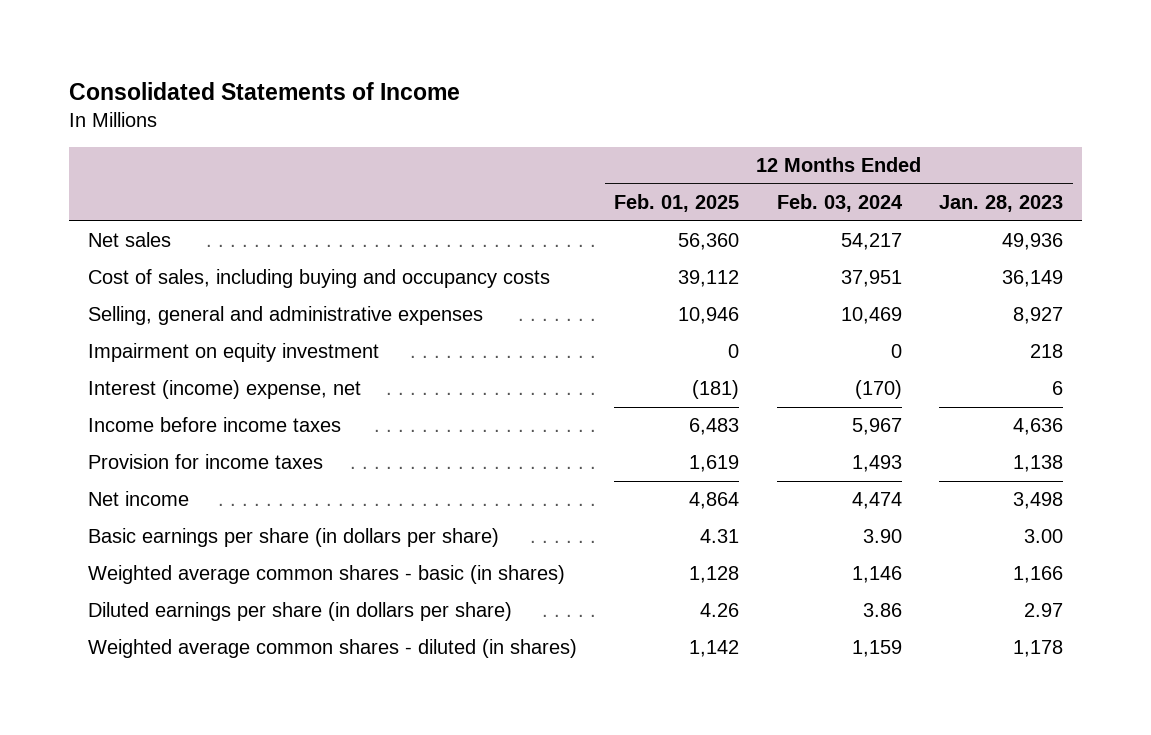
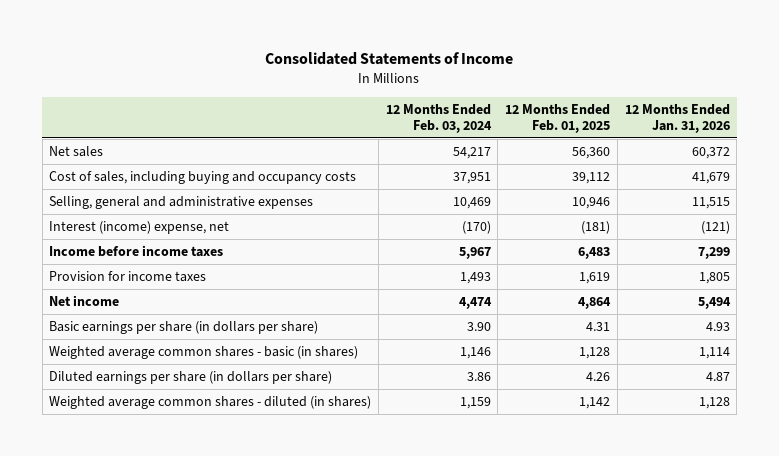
[939,195,1064,213] Jan. 28, 2023 -> none
none -> [624,103,730,133] 12 Months Ended Jan. 31, 2026
[87,343,379,363] Impairment on equity investment -> none

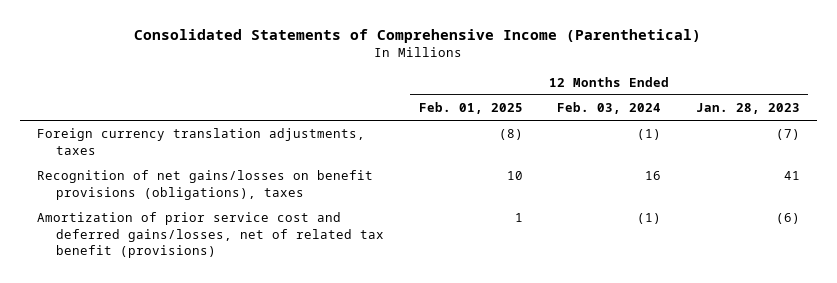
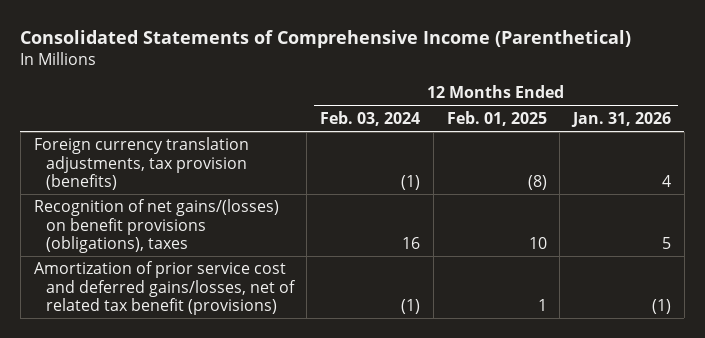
[695,103,800,115] Jan. 28, 2023 -> none
none -> [571,112,672,128] Jan. 31, 2026
[37,128,366,155] Foreign currency translation adjustments, taxes -> [33,137,249,190] Foreign currency translation adjustments, tax provision (benefits)
[37,170,374,200] Recognition of net gains/losses on benefit provisions (obligations), taxes -> [33,199,279,253] Recognition of net gains/(losses) on benefit provisions (obligations), taxes

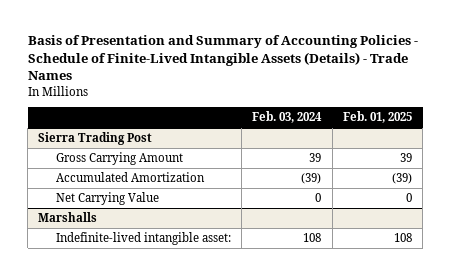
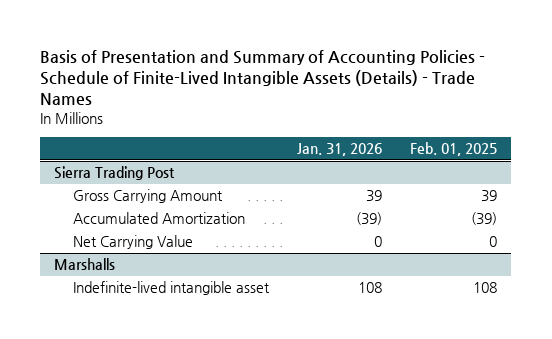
[252,111,323,124] Feb. 03, 2024 -> none
none -> [297,142,383,156] Jan. 31, 2026
[55,232,231,246] Indefinite-lived intangible asset: -> [73,281,271,296] Indefinite-lived intangible asset

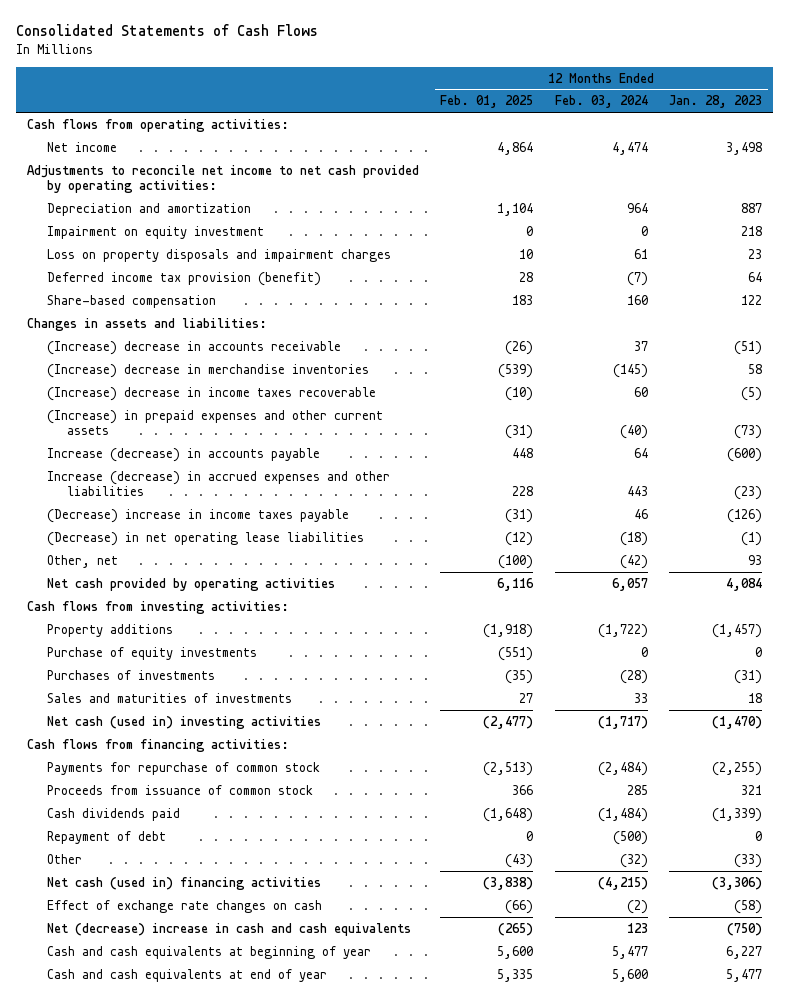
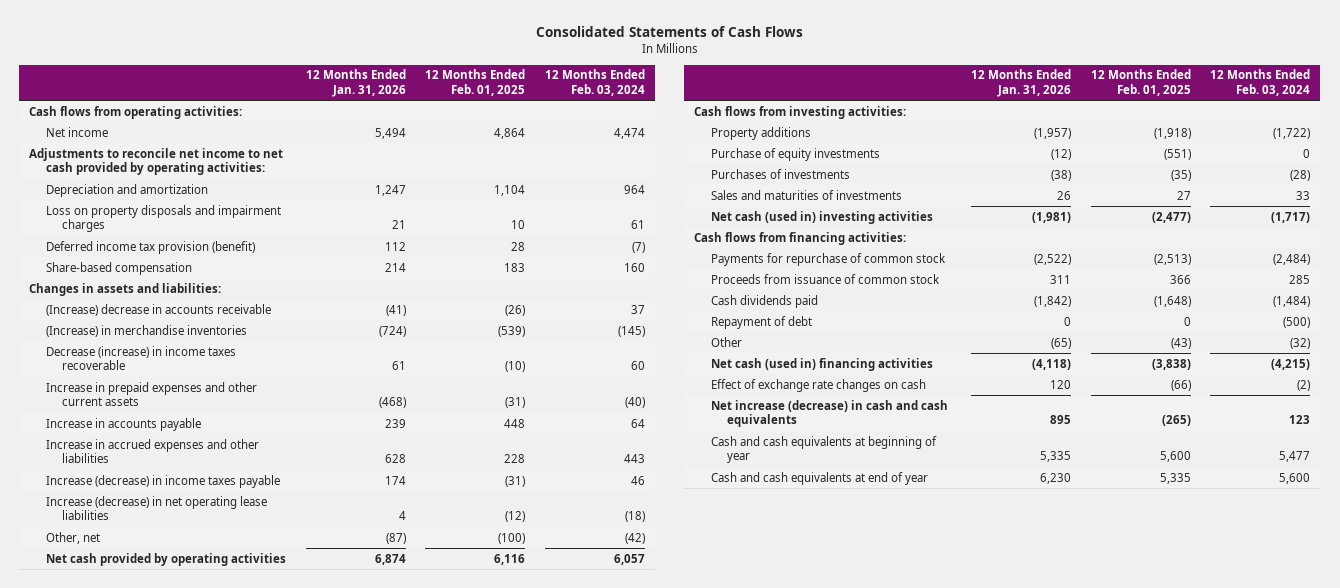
[669,95,763,109] Jan. 28, 2023 -> none
none -> [305,69,406,97] 12 Months Ended Jan. 31, 2026
[47,225,265,239] Impairment on equity investment -> none
[47,363,370,378] (Increase) decrease in merchandise inventories -> [45,324,247,337] (Increase) in merchandise inventories
[47,386,377,401] (Increase) decrease in income taxes recoverable -> [45,345,236,371] Decrease (increase) in income taxes recoverable
[47,409,384,435] (Increase) in prepaid expenses and other current assets -> [45,381,257,407] Increase in prepaid expenses and other current assets
[47,447,321,462] Increase (decrease) in accounts payable -> [45,417,201,431] Increase in accounts payable
[47,470,391,496] Increase (decrease) in accrued expenses and other liabilities -> [45,438,259,464] Increase in accrued expenses and other liabilities
[47,508,350,523] (Decrease) increase in income taxes payable -> [45,474,280,488] Increase (decrease) in income taxes payable
[47,531,365,546] (Decrease) in net operating lease liabilities -> [45,495,267,521] Increase (decrease) in net operating lease liabilities
[47,922,412,936] Net (decrease) increase in cash and cash equivalents -> [710,399,948,428] Net increase (decrease) in cash and cash equivalents

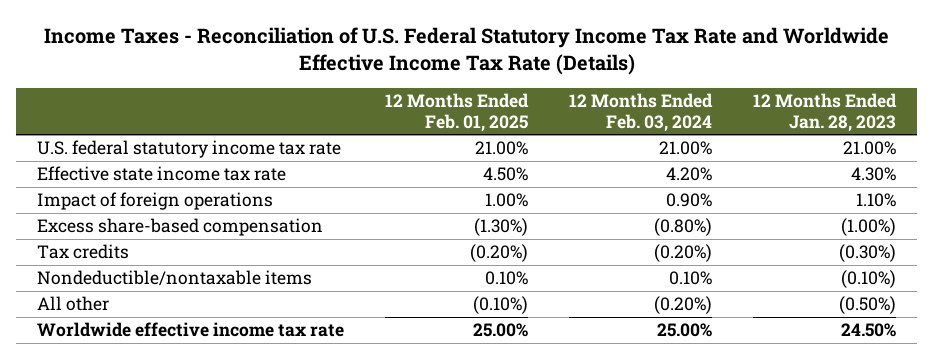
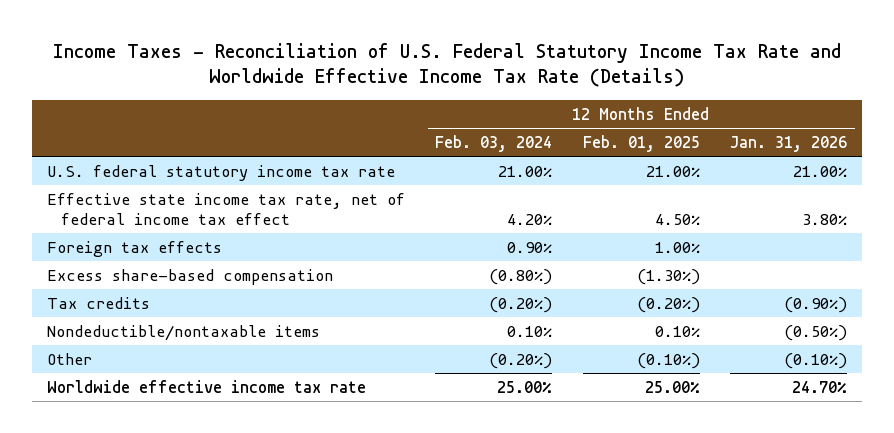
[753,93,898,132] 12 Months Ended Jan. 28, 2023 -> none
none -> [730,136,848,153] Jan. 31, 2026
[36,166,286,182] Effective state income tax rate -> [46,192,405,225] Effective state income tax rate, net of federal income tax effect
[36,192,273,211] Impact of foreign operations -> [46,240,222,257] Foreign tax effects
[36,296,109,312] All other -> [46,352,92,365] Other

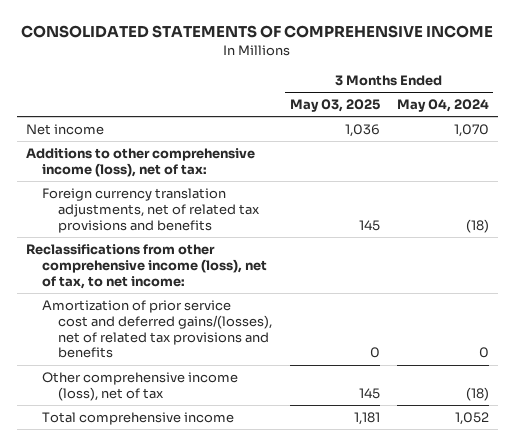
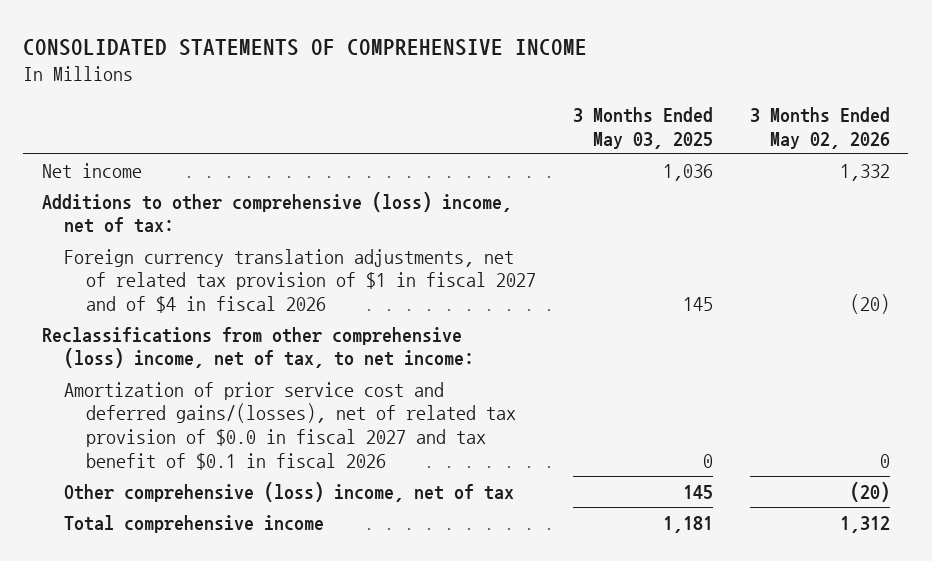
[396,98,489,112] May 04, 2024 -> none
none -> [749,106,890,149] 3 Months Ended May 02, 2026
[25,147,255,177] Additions to other comprehensive income (loss), net of tax: -> [41,191,512,234] Additions to other comprehensive (loss) income, net of tax:
[42,187,261,233] Foreign currency translation adjustments, net of related tax provisions and benefits -> [63,248,536,313] Foreign currency translation adjustments, net of related tax provision of $1 in fiscal 2027 and of $4 in fiscal 2026
[25,243,268,289] Reclassifications from other comprehensive income (loss), net of tax, to net income: -> [41,326,474,369] Reclassifications from other comprehensive (loss) income, net of tax, to net income:
[42,299,273,359] Amortization of prior service cost and deferred gains/(losses), net of related tax provisions and benefits -> [63,381,516,470] Amortization of prior service cost and deferred gains/(losses), net of related tax provision of $0.0 in fiscal 2027 and tax benefit of $0.1 in fiscal 2026
[42,371,239,401] Other comprehensive income (loss), net of tax -> [63,481,514,502] Other comprehensive (loss) income, net of tax

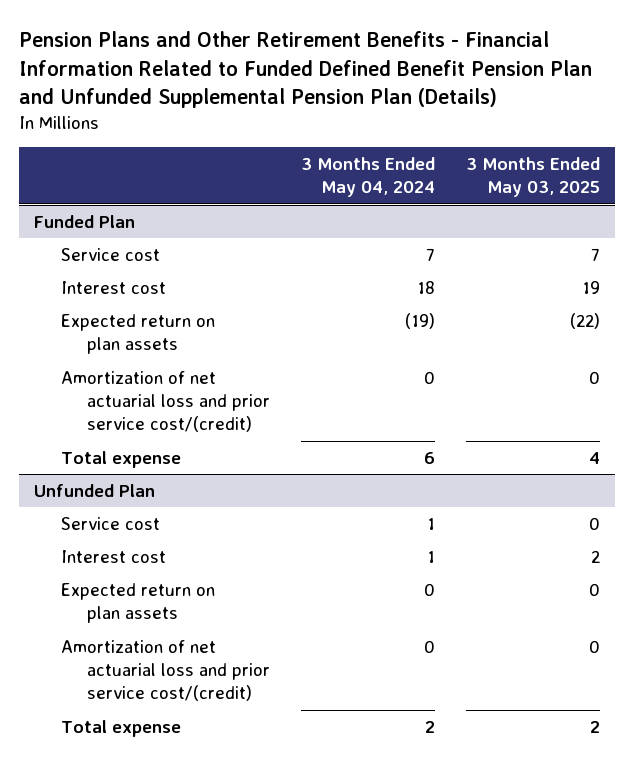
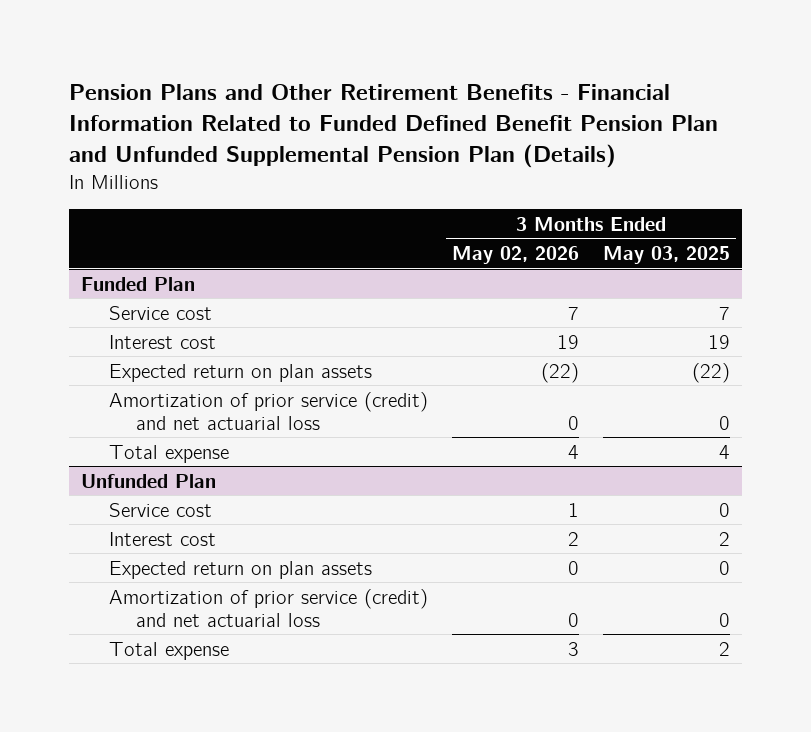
[301,157,436,198] 3 Months Ended May 04, 2024 -> none
none -> [451,246,579,265] May 02, 2026
[60,370,271,433] Amortization of net actuarial loss and prior service cost/(credit) -> [108,391,428,430] Amortization of prior service (credit) and net actuarial loss
[60,639,271,702] Amortization of net actuarial loss and prior service cost/(credit) -> [108,588,428,627] Amortization of prior service (credit) and net actuarial loss

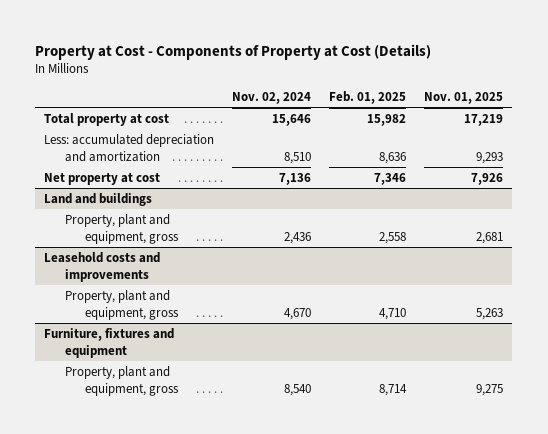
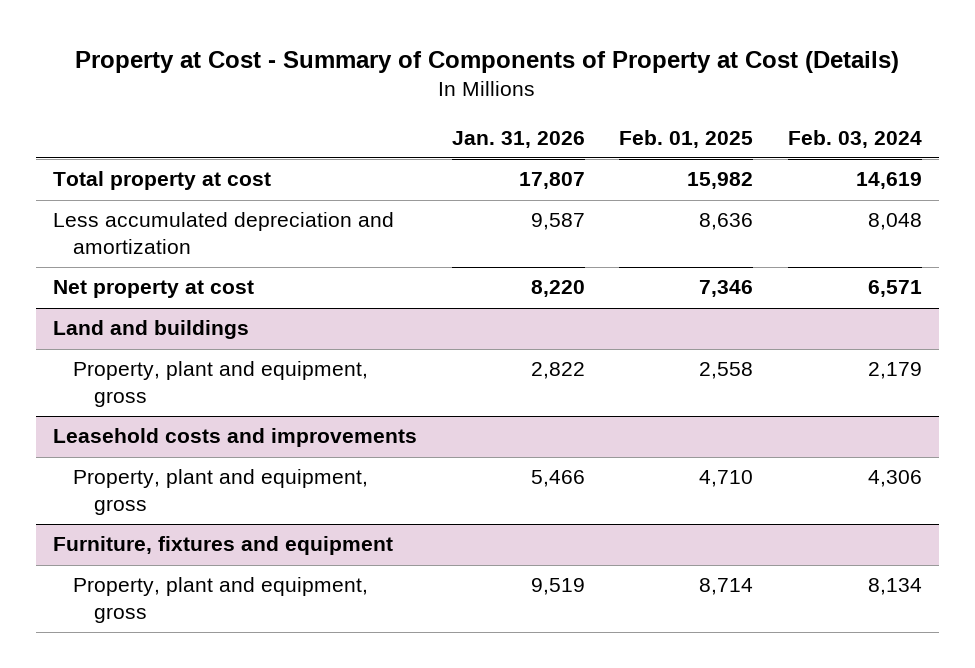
[35,43,432,60] Property at Cost - Components of Property at Cost (Details) -> [75,51,900,74] Property at Cost - Summary of Components of Property at Cost (Details)
[232,92,312,105] Nov. 02, 2024 -> none
[424,92,504,105] Nov. 01, 2025 -> none
none -> [451,130,585,148] Jan. 31, 2026
none -> [787,129,922,148] Feb. 03, 2024
[44,133,215,162] Less: accumulated depreciation and amortization -> [53,212,395,255] Less accumulated depreciation and amortization

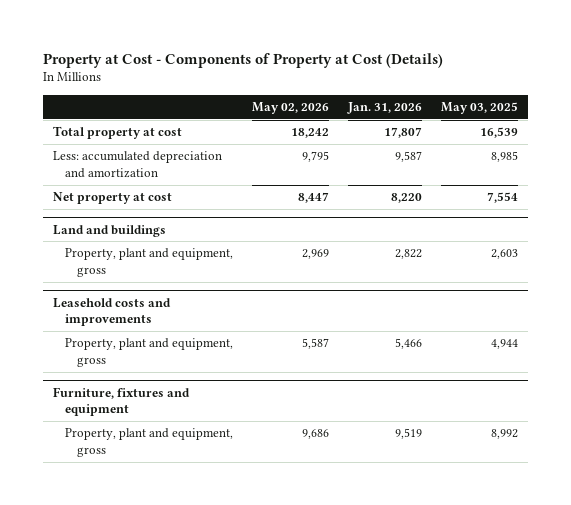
[75,51,900,74] Property at Cost - Summary of Components of Property at Cost (Details) -> [43,52,444,68] Property at Cost - Components of Property at Cost (Details)
[619,129,754,148] Feb. 01, 2025 -> none
[787,129,922,148] Feb. 03, 2024 -> none
none -> [252,101,330,114] May 02, 2026
none -> [441,101,519,114] May 03, 2025
[53,212,395,255] Less accumulated depreciation and amortization -> [52,151,222,179] Less: accumulated depreciation and amortization

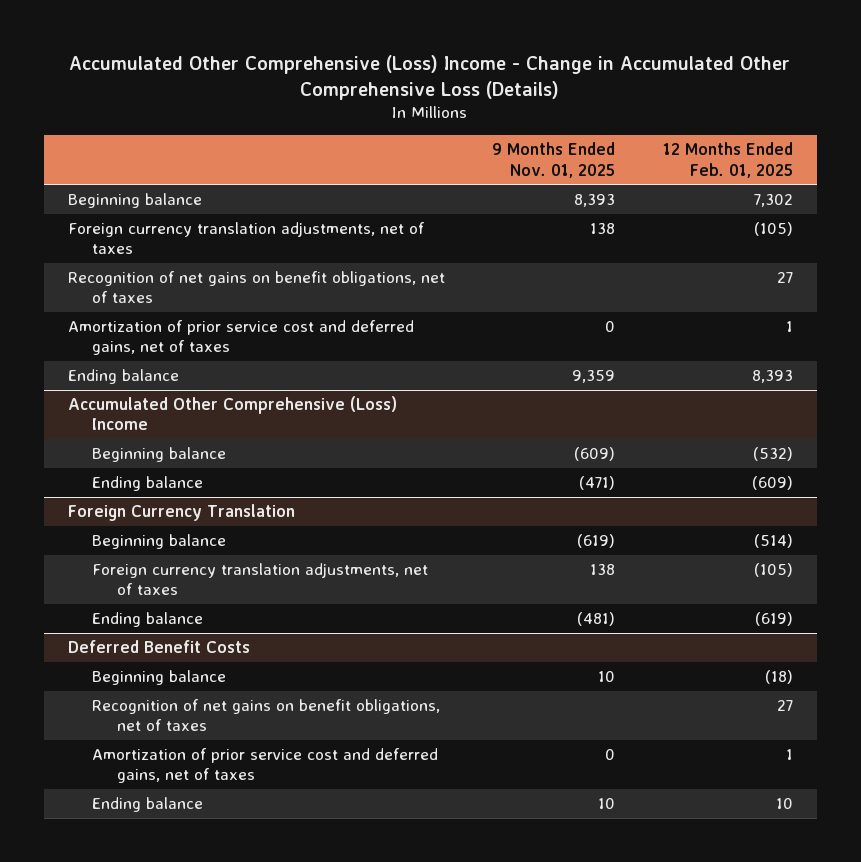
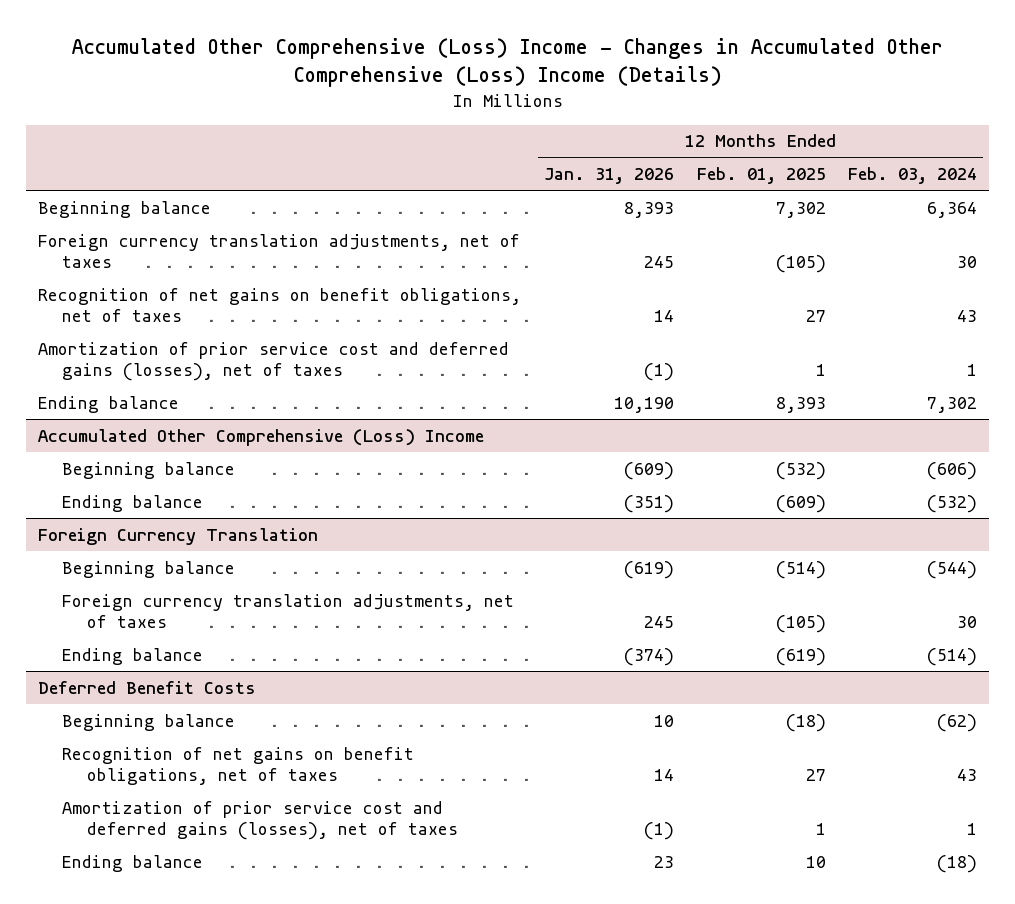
[69,54,791,100] Accumulated Other Comprehensive (Loss) Income - Change in Accumulated Other Comprehensive Loss (Details) -> [71,38,943,88] Accumulated Other Comprehensive (Loss) Income - Changes in Accumulated Other Comprehensive (Loss) Income (Details)
[492,142,616,178] 9 Months Ended Nov. 01, 2025 -> none
none -> [543,168,674,185] Jan. 31, 2026
none -> [848,167,978,185] Feb. 03, 2024
[67,320,414,356] Amortization of prior service cost and deferred gains, net of taxes -> [37,341,509,381] Amortization of prior service cost and deferred gains (losses), net of taxes
[92,748,439,784] Amortization of prior service cost and deferred gains, net of taxes -> [62,800,458,840] Amortization of prior service cost and deferred gains (losses), net of taxes

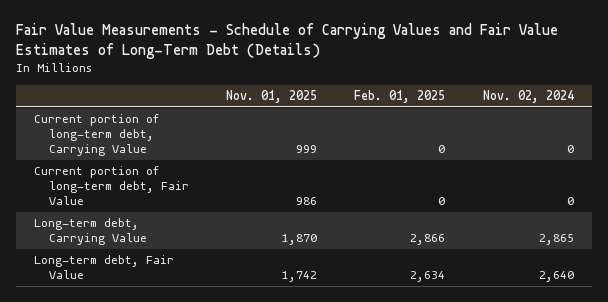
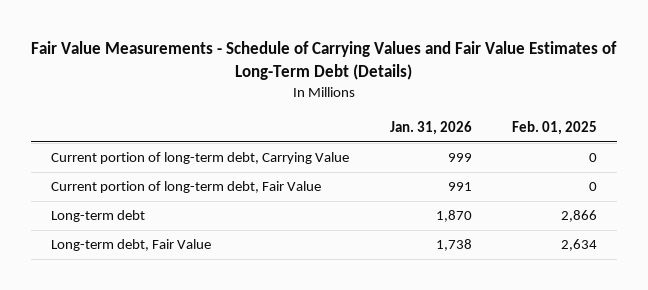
[226,90,318,104] Nov. 01, 2025 -> none
[482,90,574,104] Nov. 02, 2024 -> none
none -> [389,120,472,135] Jan. 31, 2026
[34,218,147,246] Long-term debt, Carrying Value -> [51,210,146,223] Long-term debt

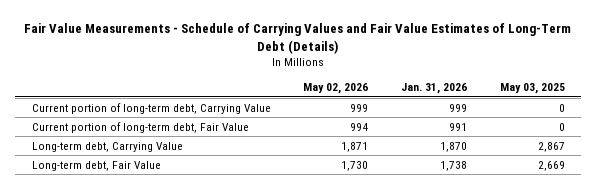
[511,120,597,135] Feb. 01, 2025 -> none
none -> [303,83,369,95] May 02, 2026
none -> [499,83,565,95] May 03, 2025
[51,210,146,223] Long-term debt -> [31,141,183,152] Long-term debt, Carrying Value

